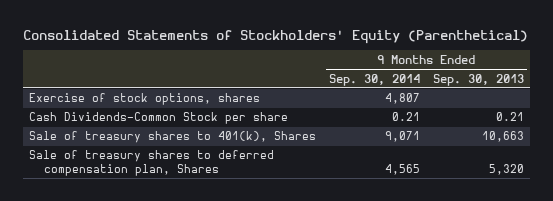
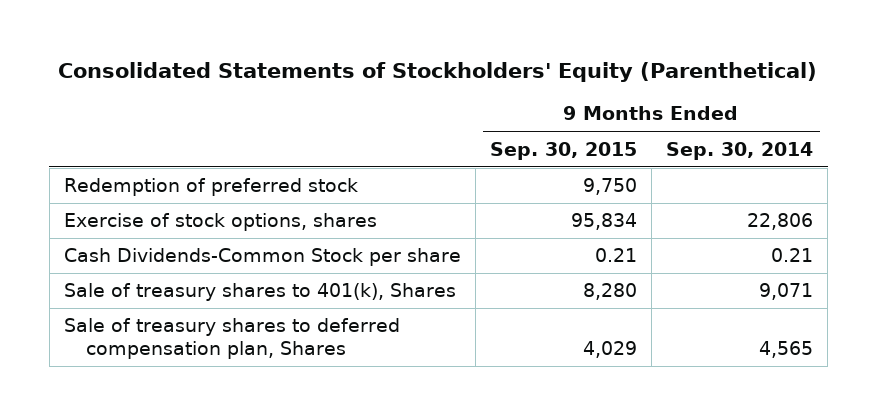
[432,73,524,86] Sep. 30, 2013 -> none
none -> [489,141,637,160] Sep. 30, 2015
none -> [63,178,358,197] Redemption of preferred stock
[385,93,421,105] 4,807 -> [747,213,814,231] 22,806

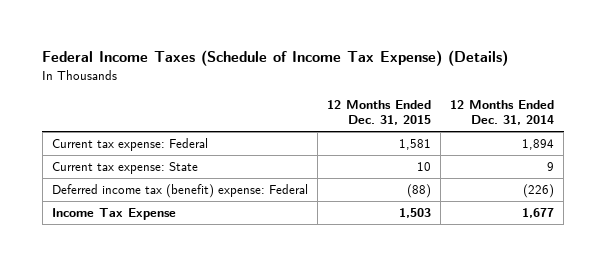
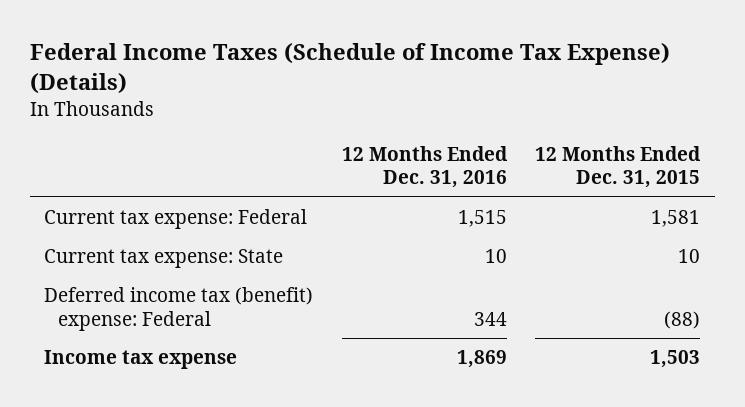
[450,99,555,126] 12 Months Ended Dec. 31, 2014 -> none
none -> [341,145,508,189] 12 Months Ended Dec. 31, 2016
[51,207,176,220] Income Tax Expense -> [44,350,238,370] Income tax expense

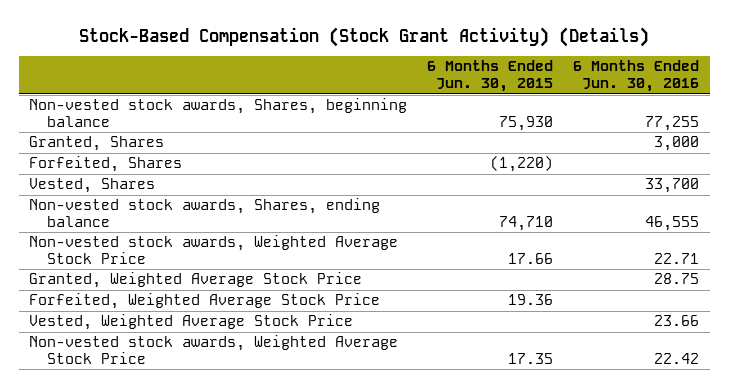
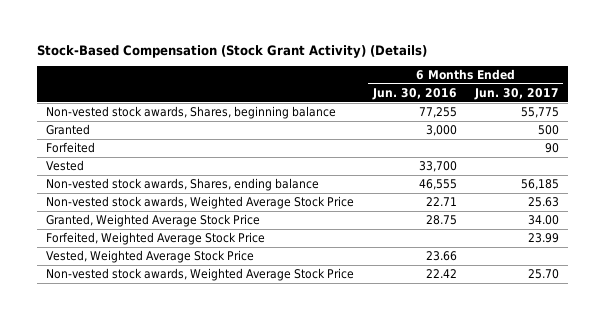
[427,60,554,93] 6 Months Ended Jun. 30, 2015 -> none
none -> [473,88,559,101] Jun. 30, 2017
[29,136,165,152] Granted, Shares -> [46,124,91,136] Granted
[29,156,183,173] Forfeited, Shares -> [46,142,96,154] Forfeited
[29,178,156,194] Vested, Shares -> [46,160,85,172] Vested

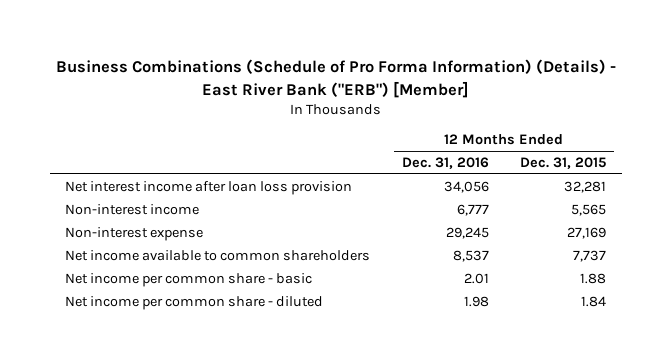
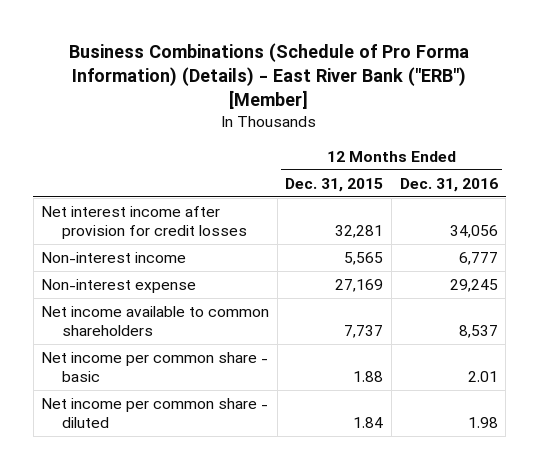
[65,180,353,195] Net interest income after loan loss provision -> [41,206,247,239] Net interest income after provision for credit losses

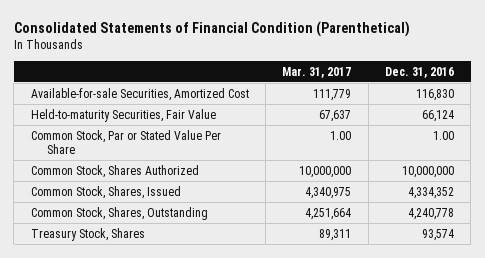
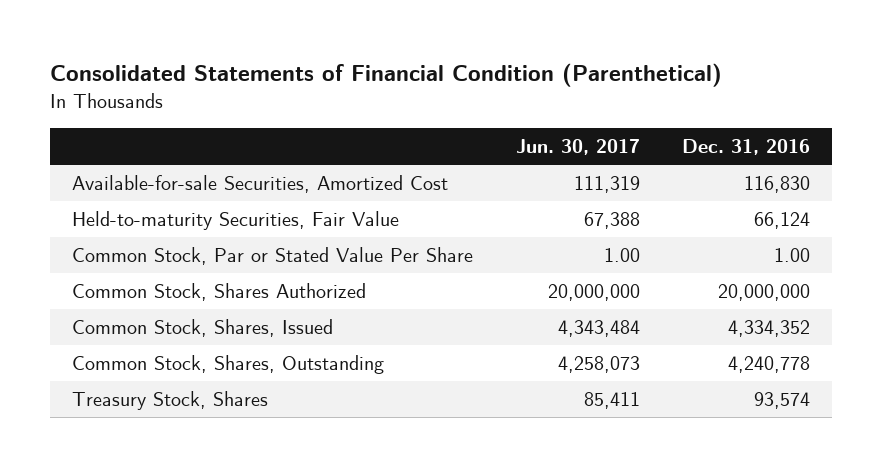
[282,66,352,78] Mar. 31, 2017 -> none
none -> [515,139,640,156] Jun. 30, 2017
[402,165,455,178] 10,000,000 -> [718,283,811,301] 20,000,000

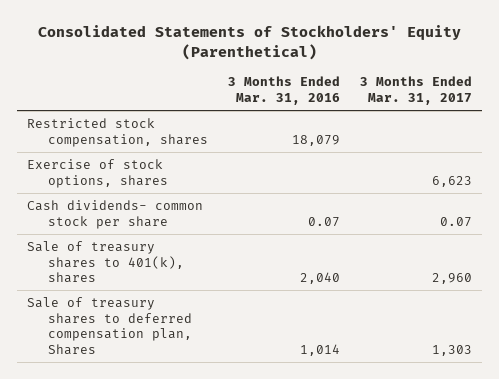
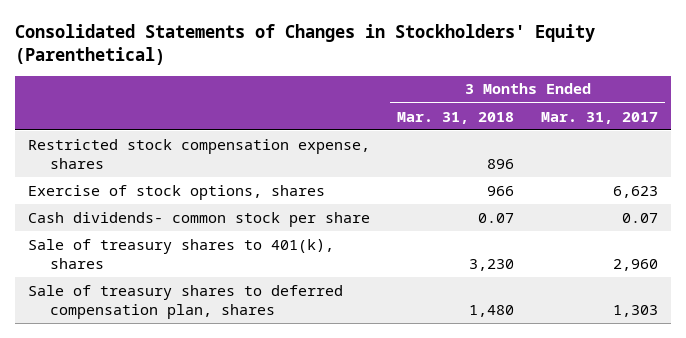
[37,25,461,60] Consolidated Statements of Stockholders' Equity (Parenthetical) -> [14,23,595,65] Consolidated Statements of Changes in Stockholders' Equity (Parenthetical)
[227,76,340,106] 3 Months Ended Mar. 31, 2016 -> none
none -> [397,111,515,124] Mar. 31, 2018
[27,117,208,147] Restricted stock compensation, shares -> [28,138,371,169] Restricted stock compensation expense, shares
[27,296,192,356] Sale of treasury shares to deferred compensation plan, Shares -> [28,284,344,319] Sale of treasury shares to deferred compensation plan, shares

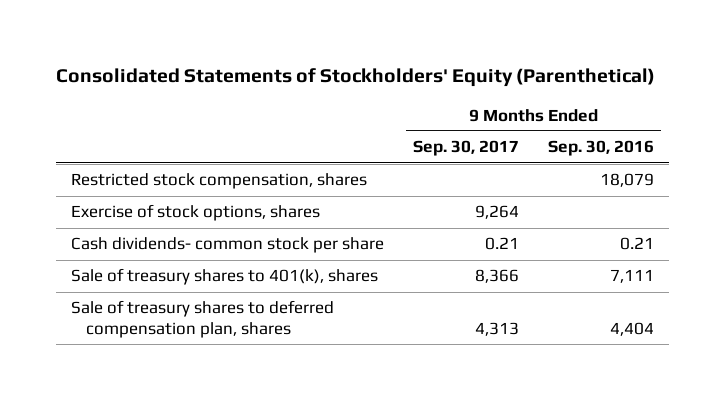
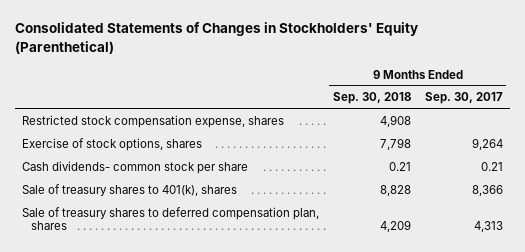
[56,68,656,88] Consolidated Statements of Stockholders' Equity (Parenthetical) -> [15,22,419,54] Consolidated Statements of Changes in Stockholders' Equity (Parenthetical)
[548,140,655,157] Sep. 30, 2016 -> none
none -> [332,92,411,105] Sep. 30, 2018
[70,173,367,190] Restricted stock compensation, shares -> [22,114,285,128] Restricted stock compensation expense, shares

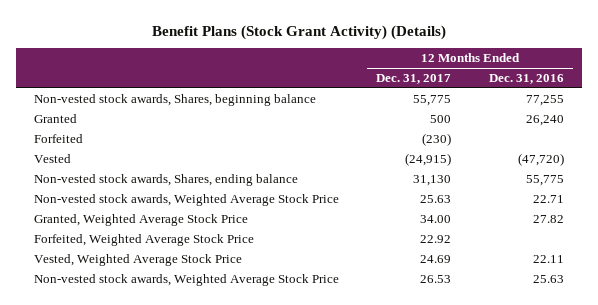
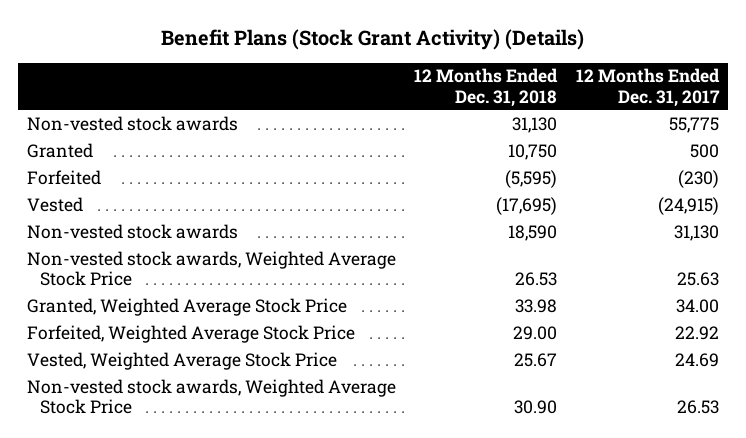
[488,74,564,85] Dec. 31, 2016 -> none
none -> [414,68,559,107] 12 Months Ended Dec. 31, 2018
[34,94,317,107] Non-vested stock awards, Shares, beginning balance -> [26,115,238,131] Non-vested stock awards
[34,174,299,187] Non-vested stock awards, Shares, ending balance -> [26,223,238,239] Non-vested stock awards

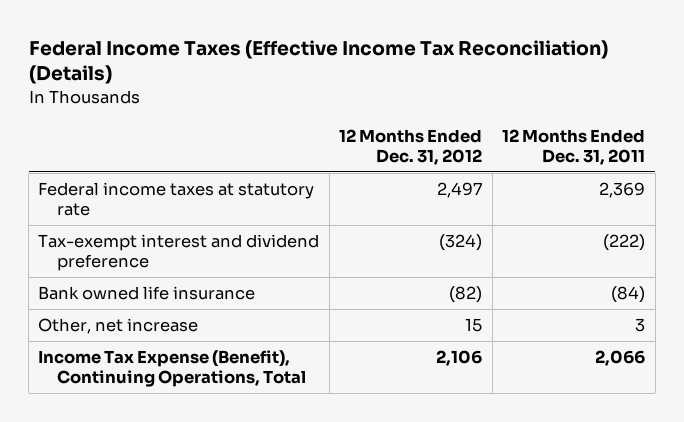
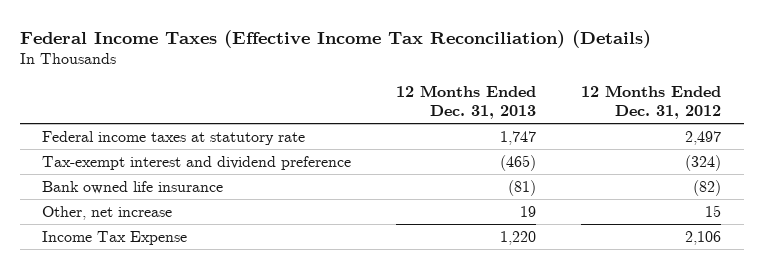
[502,128,646,165] 12 Months Ended Dec. 31, 2011 -> none
none -> [396,85,537,119] 12 Months Ended Dec. 31, 2013
[38,350,306,388] Income Tax Expense (Benefit), Continuing Operations, Total -> [42,230,188,245] Income Tax Expense

